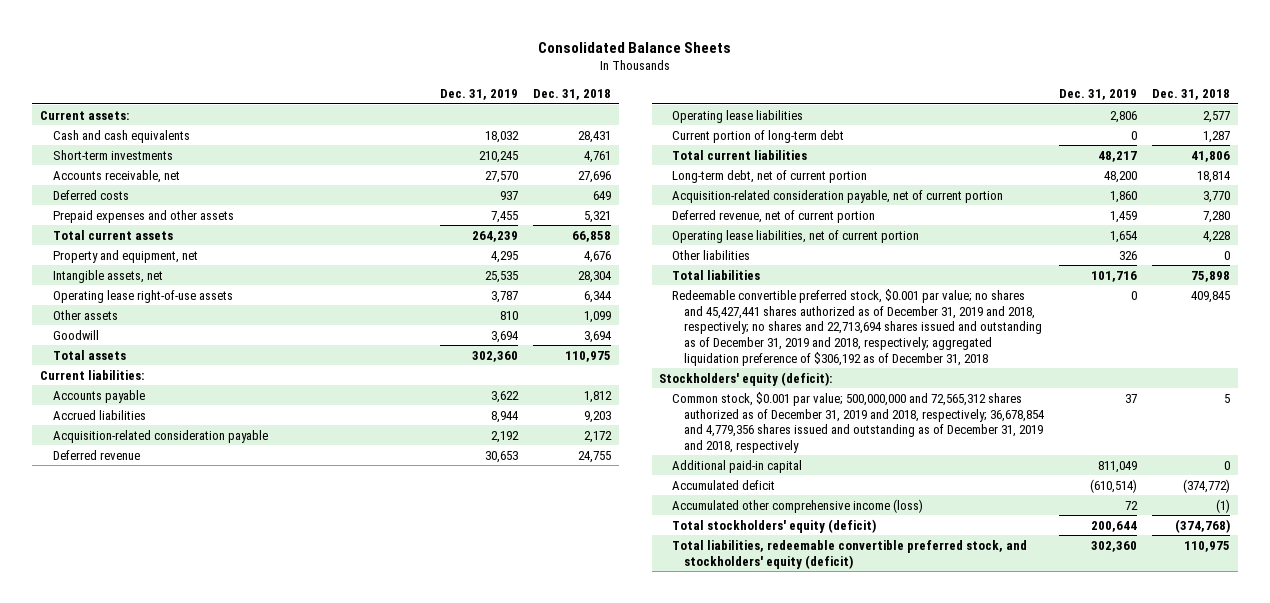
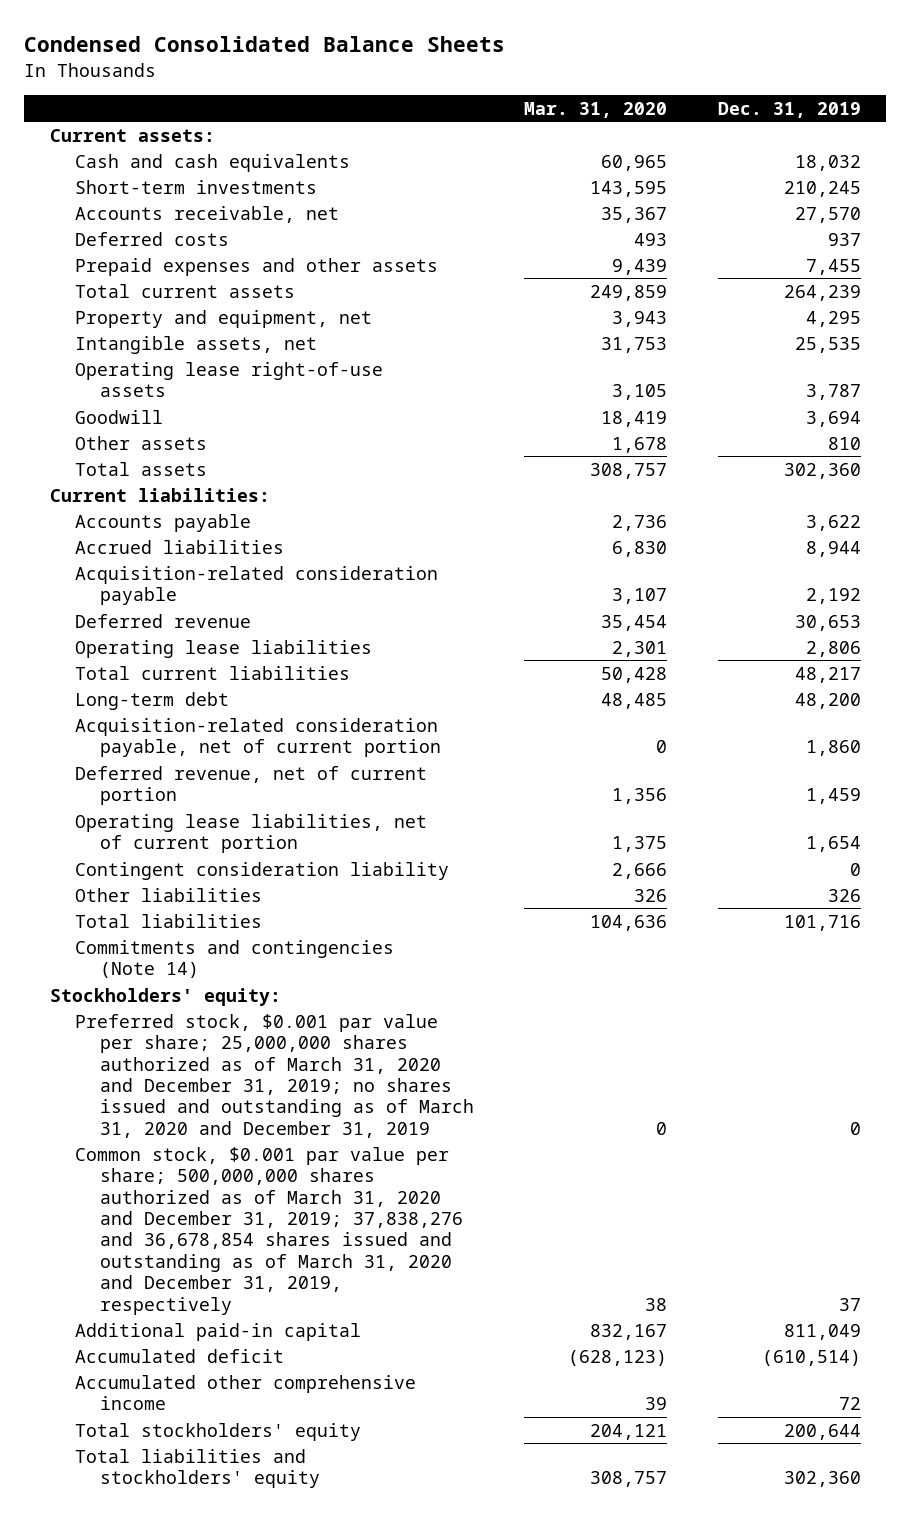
[538,41,732,53] Consolidated Balance Sheets -> [24,36,506,53] Condensed Consolidated Balance Sheets
[533,89,612,101] Dec. 31, 2018 -> none
none -> [524,101,668,118] Mar. 31, 2020
[52,309,118,320] Other assets -> [74,435,207,450] Other assets
[671,129,844,143] Current portion of long-term debt -> none
[671,169,867,183] Long-term debt, net of current portion -> [74,691,229,710] Long-term debt
none -> [74,861,449,880] Contingent consideration liability
[671,288,1043,366] Redeemable convertible preferred stock, $0.001 par value; no shares and 45,427,441 shares authorized as of December 31, 2019 and 2018, respectively; no shares and 22,713,694 shares issued and outstanding as of December 31, 2019 and 2018, respectively; aggregated liquidation preference of $306,192 as of December 31, 2018 -> none
none -> [74,939,394,979] Commitments and contingencies (Note 14)
[659,371,833,386] Stockholders' equity (deficit): -> [49,987,281,1006] Stockholders' equity:
none -> [74,1013,474,1138] Preferred stock, $0.001 par value per share; 25,000,000 shares authorized as of March 31, 2020 and December 31, 2019; no shares issued and outstanding as of March 31, 2020 and December 31, 2019
[671,391,1046,454] Common stock, $0.001 par value; 500,000,000 and 72,565,312 shares authorized as of December 31, 2019 and 2018, respectively; 36,678,854 and 4,779,356 shares issued and outstanding as of December 31, 2019 and 2018, respectively -> [74,1146,463,1315] Common stock, $0.001 par value per share; 500,000,000 shares authorized as of March 31, 2020 and December 31, 2019; 37,838,276 and 36,678,854 shares issued and outstanding as of March 31, 2020 and December 31, 2019, respectively
[671,498,923,513] Accumulated other comprehensive income (loss) -> [74,1374,416,1411] Accumulated other comprehensive income
[671,518,876,533] Total stockholders' equity (deficit) -> [74,1422,361,1441] Total stockholders' equity
[671,539,1027,569] Total liabilities, redeemable convertible preferred stock, and stockholders' equity (deficit) -> [74,1448,320,1489] Total liabilities and stockholders' equity

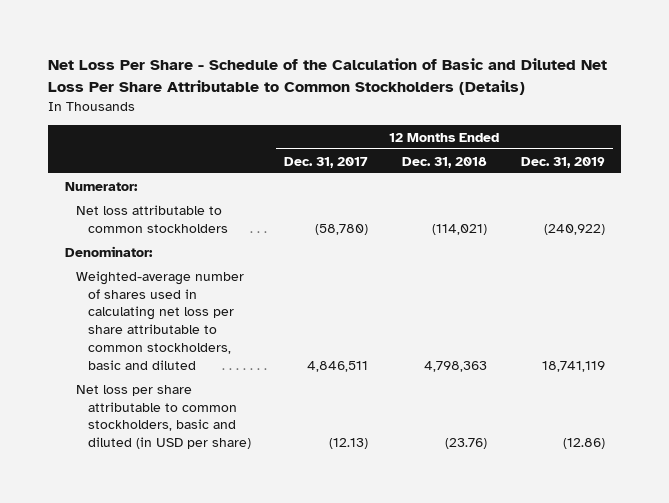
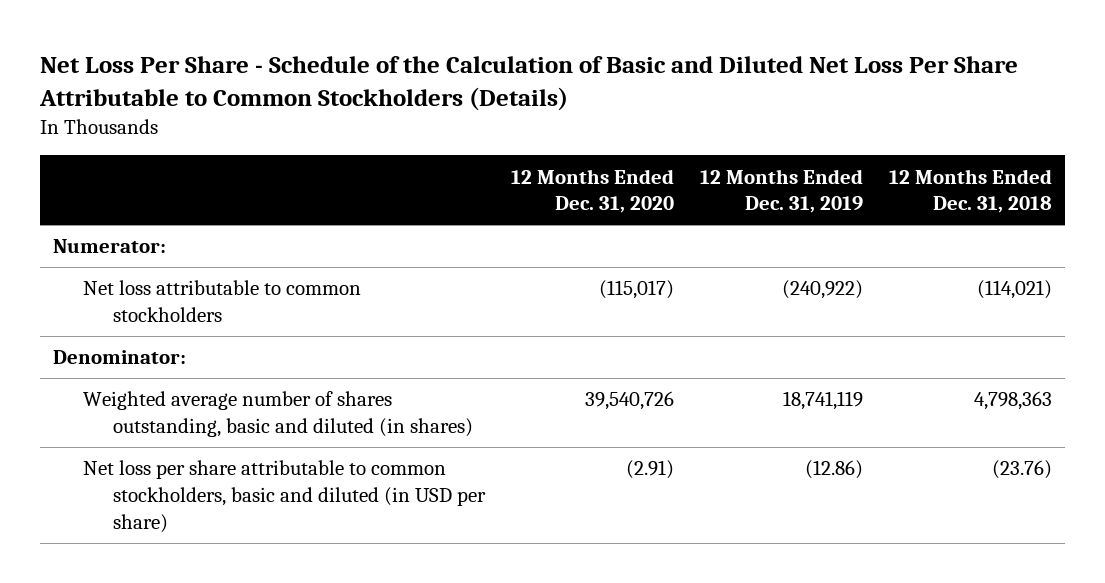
[284,156,369,168] Dec. 31, 2017 -> none
none -> [511,168,675,214] 12 Months Ended Dec. 31, 2020
[76,270,245,371] Weighted-average number of shares used in calculating net loss per share attributable to common stockholders, basic and diluted -> [83,391,474,438] Weighted average number of shares outstanding, basic and diluted (in shares)

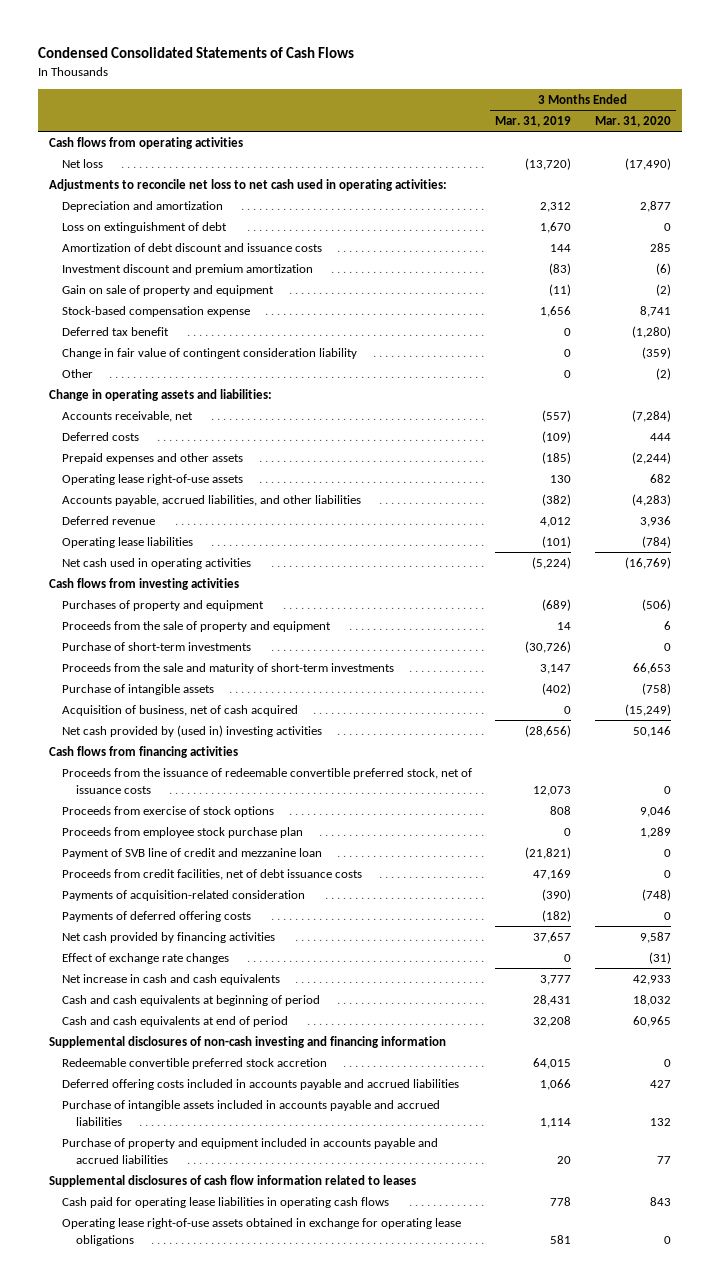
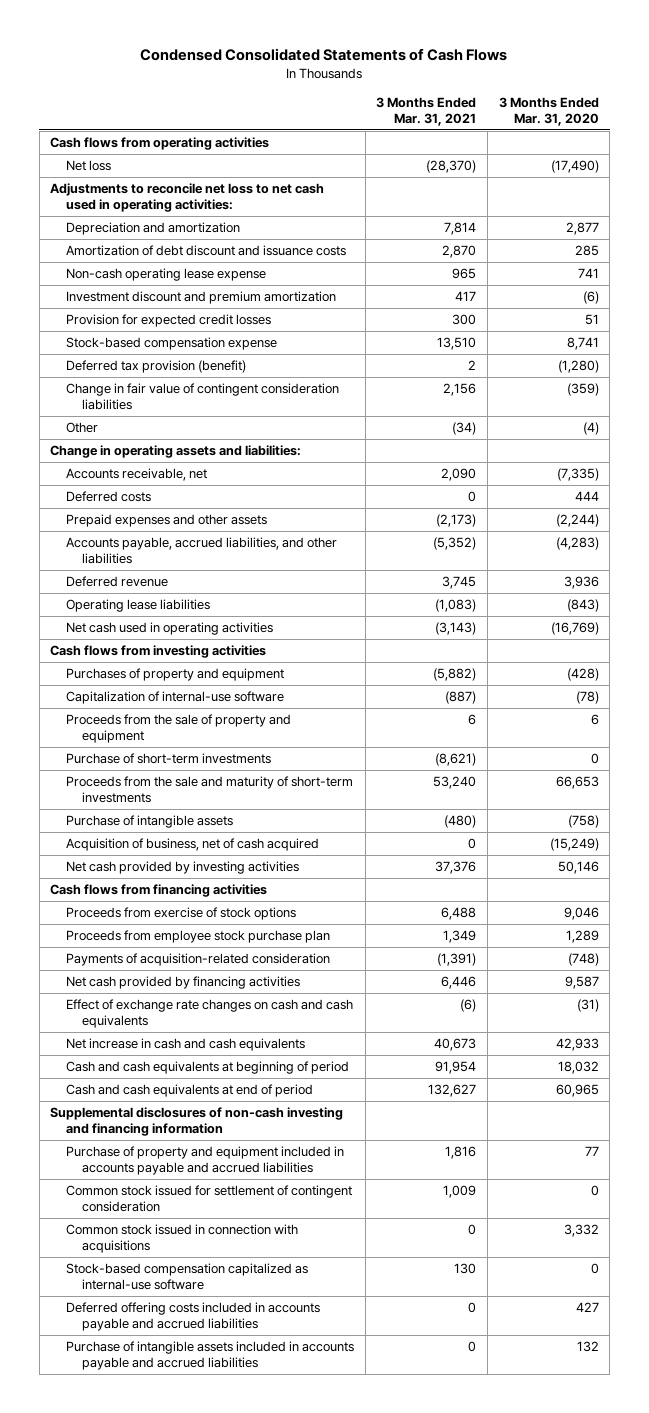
[495,115,572,127] Mar. 31, 2019 -> none
none -> [376,96,477,126] 3 Months Ended Mar. 31, 2021
[62,221,228,233] Loss on extinguishment of debt -> none
none -> [66,268,267,282] Non-cash operating lease expense
[62,284,275,296] Gain on sale of property and equipment -> none
none -> [66,314,272,328] Provision for expected credit losses
[62,326,170,336] Deferred tax benefit -> [66,360,247,374] Deferred tax provision (benefit)
[62,347,358,359] Change in fair value of contingent consideration liability -> [66,383,340,411] Change in fair value of contingent consideration liabilities
[655,367,671,380] (2) -> [582,422,599,436] (4)
[631,409,671,422] (7,284) -> [556,468,599,482] (7,335)
[62,473,244,485] Operating lease right-of-use assets -> none
[641,535,671,548] (784) -> [566,599,599,613] (843)
[641,598,671,611] (506) -> [566,668,599,682] (428)
none -> [66,691,285,705] Capitalization of internal-use software
[62,724,323,737] Net cash provided by (used in) investing activities -> [66,861,300,875] Net cash provided by investing activities
[62,767,473,794] Proceeds from the issuance of redeemable convertible preferred stock, net of issuance costs -> none
[62,847,323,859] Payment of SVB line of credit and mezzanine loan -> none
[62,868,363,880] Proceeds from credit facilities, net of debt issuance costs -> none
[62,910,252,922] Payments of deferred offering costs -> none
[62,952,230,964] Effect of exchange rate changes -> [66,999,354,1029] Effect of exchange rate changes on cash and cash equivalents
[62,1057,328,1069] Redeemable convertible preferred stock accretion -> none
[62,1137,439,1164] Purchase of property and equipment included in accounts payable and accrued liabilities -> [66,1146,345,1176] Purchase of property and equipment included in accounts payable and accrued liabilities
none -> [66,1185,353,1213] Common stock issued for settlement of contingent consideration
none -> [66,1224,299,1254] Common stock issued in connection with acquisitions
none -> [66,1263,309,1291] Stock-based compensation capitalized as internal-use software
[49,1174,417,1187] Supplemental disclosures of cash flow information related to leases -> none
[62,1196,390,1208] Cash paid for operating lease liabilities in operating cash flows -> none
[62,1217,462,1246] Operating lease right-of-use assets obtained in exchange for operating lease obligations -> none

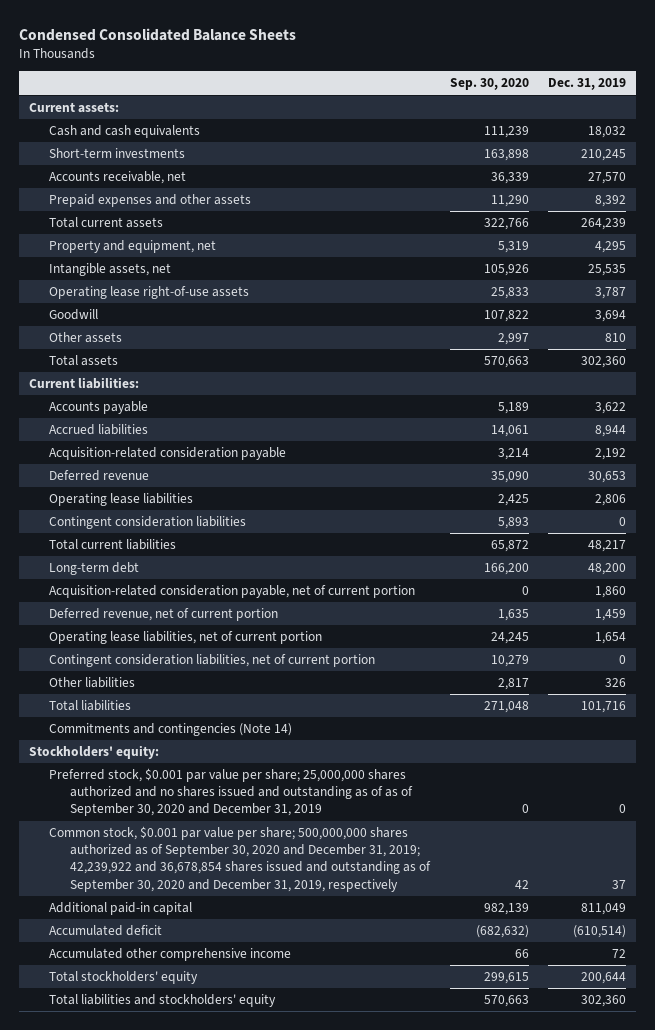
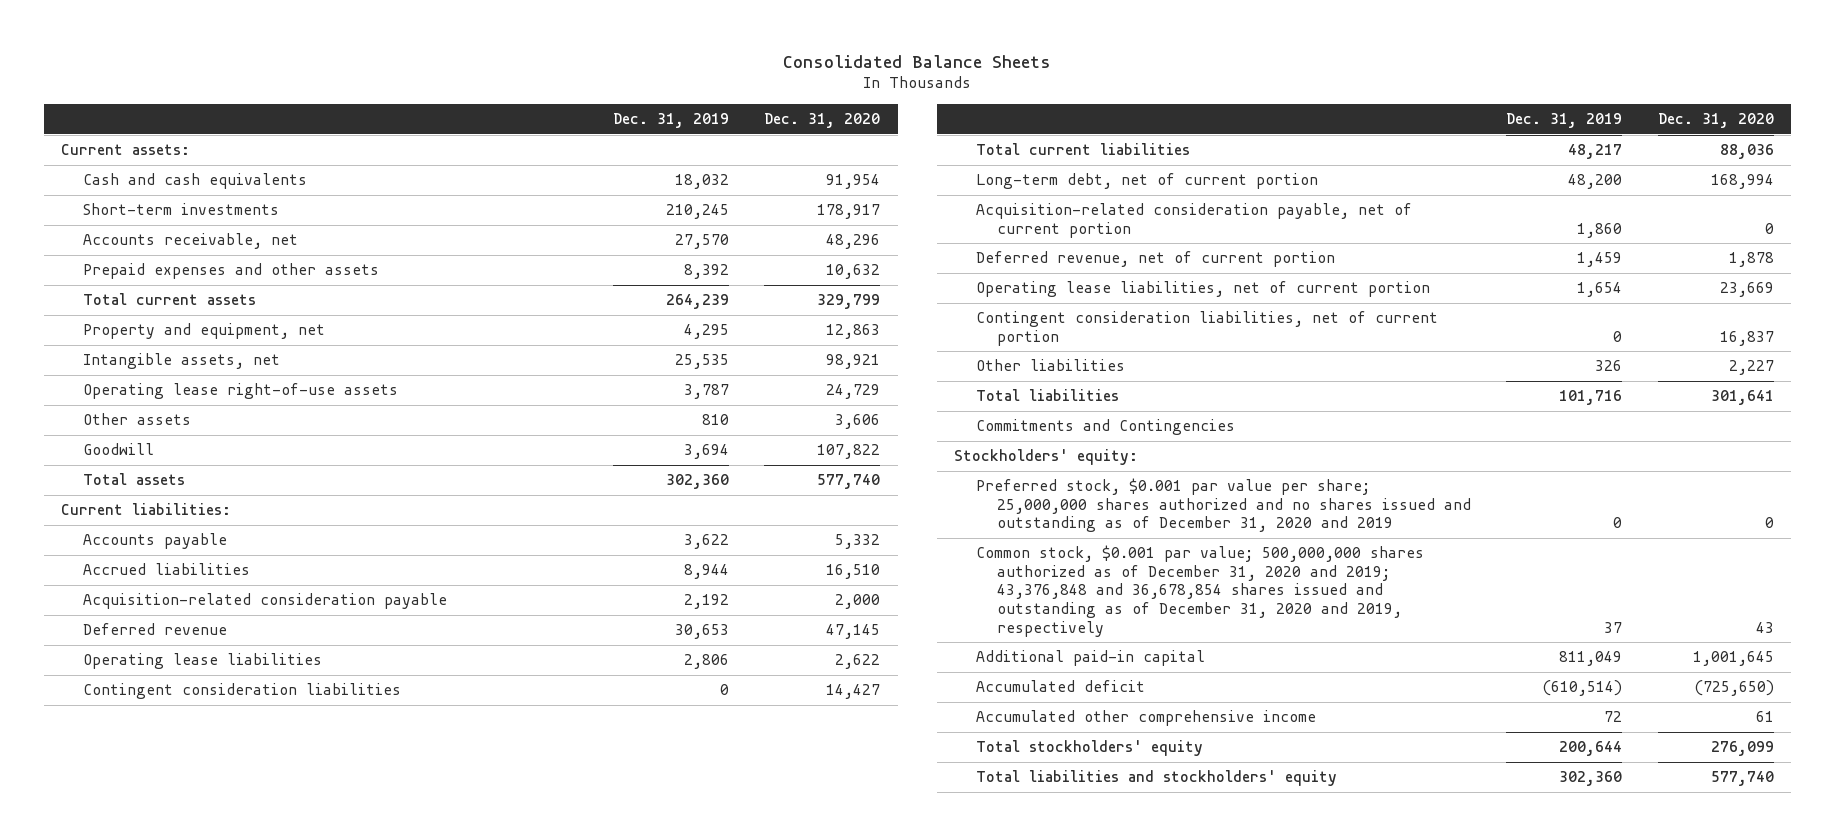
[18,27,296,41] Condensed Consolidated Balance Sheets -> [783,54,1052,68] Consolidated Balance Sheets
[449,78,529,91] Sep. 30, 2020 -> none
none -> [764,113,881,129] Dec. 31, 2020
[49,309,99,321] Goodwill -> [82,443,154,456] Goodwill
[49,562,140,576] Long-term debt -> [975,173,1318,190] Long-term debt, net of current portion
[49,723,293,737] Commitments and contingencies (Note 14) -> [975,419,1235,436] Commitments and Contingencies
[49,768,413,817] Preferred stock, $0.001 par value per share; 25,000,000 shares authorized and no shares issued and outstanding as of as of September 30, 2020 and December 31, 2019 -> [975,478,1472,533] Preferred stock, $0.001 par value per share; 25,000,000 shares authorized and no shares issued and outstanding as of December 31, 2020 and 2019
[49,826,431,892] Common stock, $0.001 par value per share; 500,000,000 shares authorized as of September 30, 2020 and December 31, 2019; 42,239,922 and 36,678,854 shares issued and outstanding as of September 30, 2020 and December 31, 2019, respectively -> [975,545,1424,637] Common stock, $0.001 par value; 500,000,000 shares authorized as of December 31, 2020 and 2019; 43,376,848 and 36,678,854 shares issued and outstanding as of December 31, 2020 and 2019, respectively

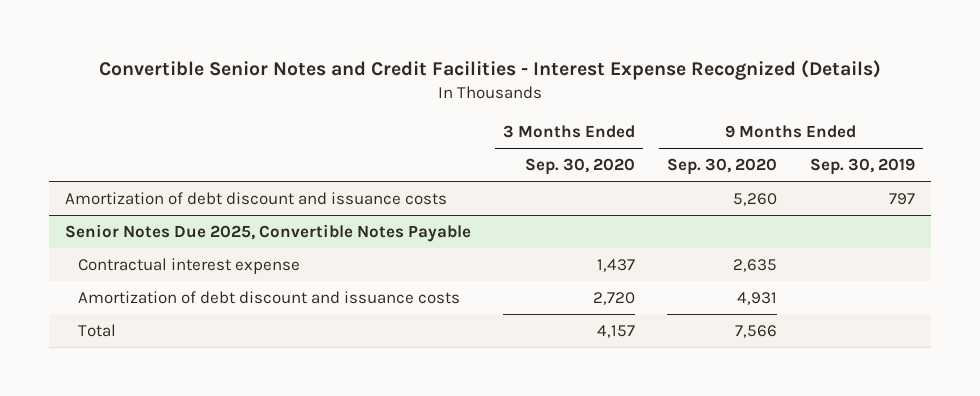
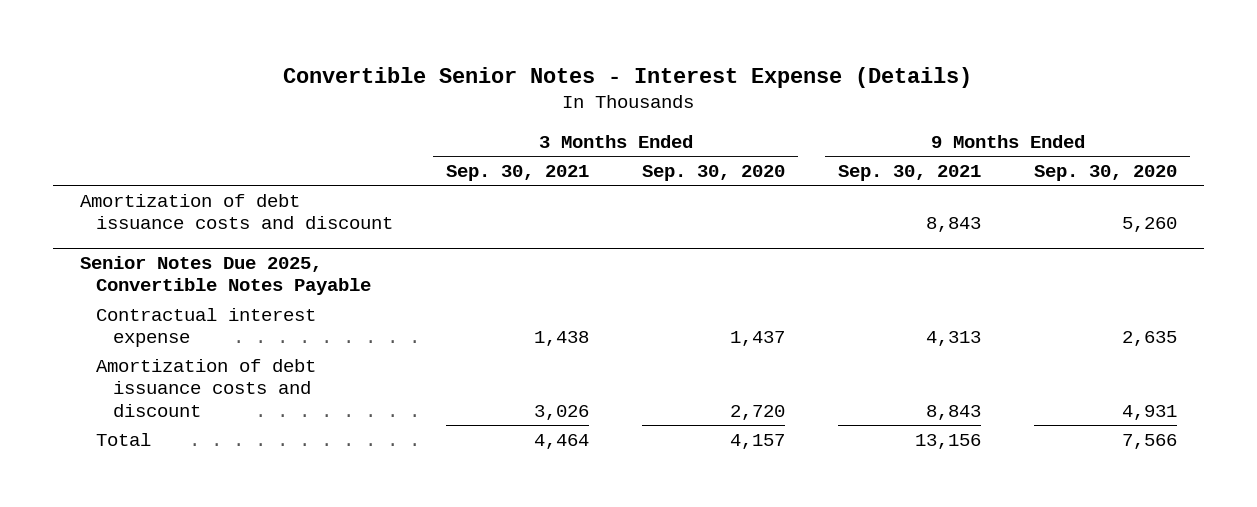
[98,60,881,81] Convertible Senior Notes and Credit Facilities - Interest Expense Recognized (Details) -> [283,66,973,88] Convertible Senior Notes - Interest Expense (Details)
[809,158,915,176] Sep. 30, 2019 -> none
none -> [446,164,590,181] Sep. 30, 2021
none -> [838,164,982,181] Sep. 30, 2021
[65,192,448,206] Amortization of debt discount and issuance costs -> [79,193,394,230] Amortization of debt issuance costs and discount
[78,291,461,305] Amortization of debt discount and issuance costs -> [96,358,317,417] Amortization of debt issuance costs and discount

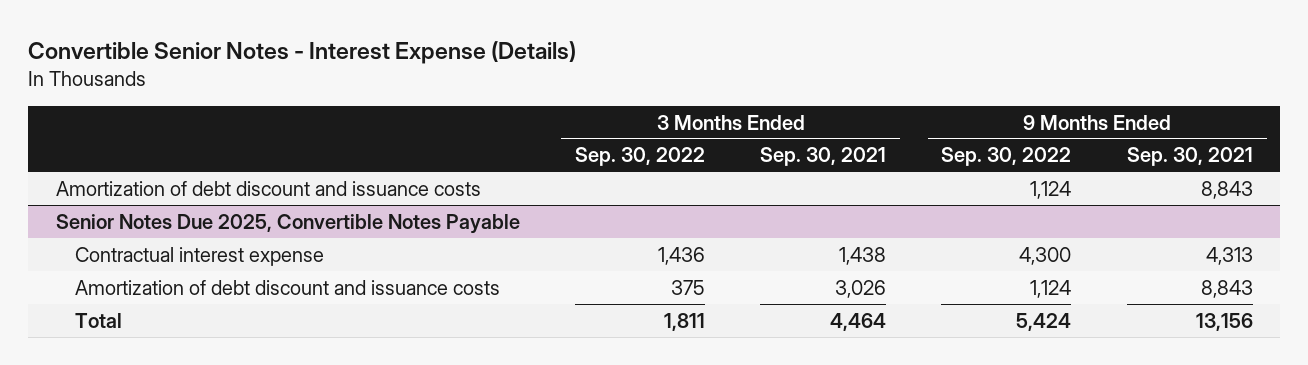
[642,164,786,181] Sep. 30, 2020 -> none
[1034,164,1178,181] Sep. 30, 2020 -> none
none -> [574,147,705,167] Sep. 30, 2022
none -> [941,147,1072,167] Sep. 30, 2022
[79,193,394,230] Amortization of debt issuance costs and discount -> [55,180,481,196] Amortization of debt discount and issuance costs
[96,358,317,417] Amortization of debt issuance costs and discount -> [74,279,500,295] Amortization of debt discount and issuance costs

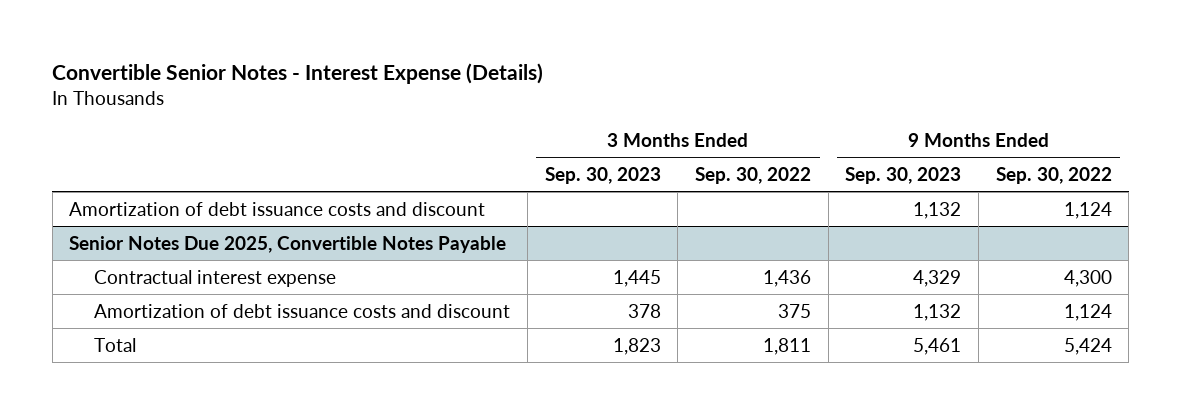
[760,147,887,167] Sep. 30, 2021 -> none
[1126,147,1253,167] Sep. 30, 2021 -> none
none -> [544,166,661,184] Sep. 30, 2023
none -> [845,166,962,184] Sep. 30, 2023
[55,180,481,196] Amortization of debt discount and issuance costs -> [69,201,486,216] Amortization of debt issuance costs and discount
[74,279,500,295] Amortization of debt discount and issuance costs -> [94,303,511,318] Amortization of debt issuance costs and discount

